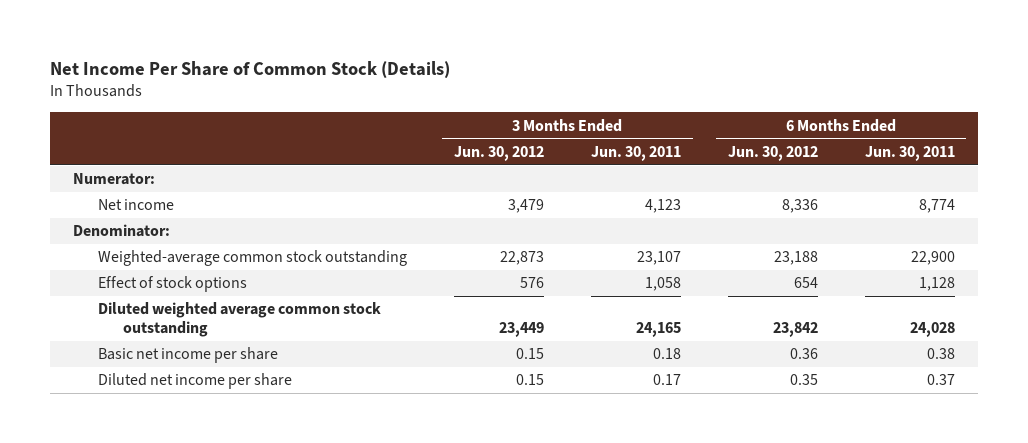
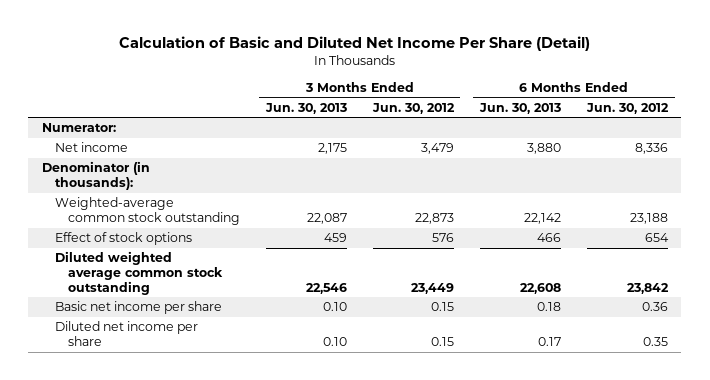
[49,60,450,78] Net Income Per Share of Common Stock (Details) -> [118,36,590,52] Calculation of Basic and Diluted Net Income Per Share (Detail)
[590,146,681,162] Jun. 30, 2011 -> none
[864,146,955,162] Jun. 30, 2011 -> none
none -> [264,102,347,114] Jun. 30, 2013
none -> [479,102,562,114] Jun. 30, 2013
[73,224,171,238] Denominator: -> [41,161,150,191] Denominator (in thousands):

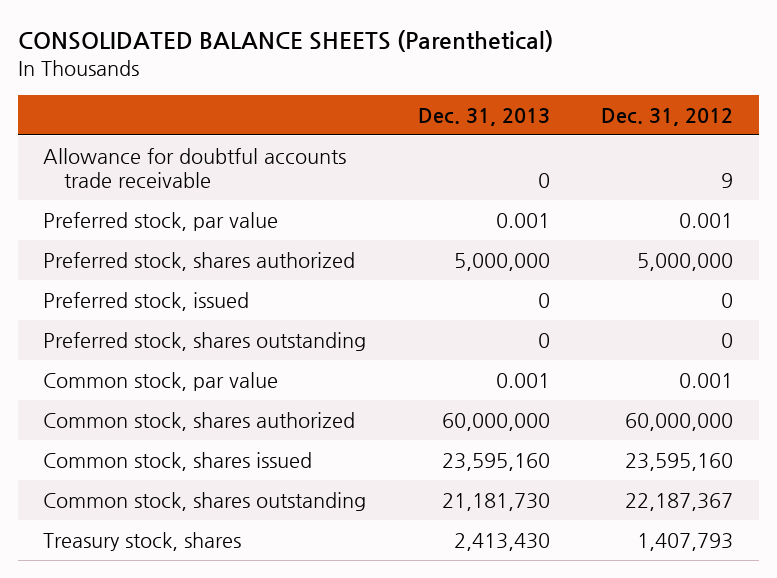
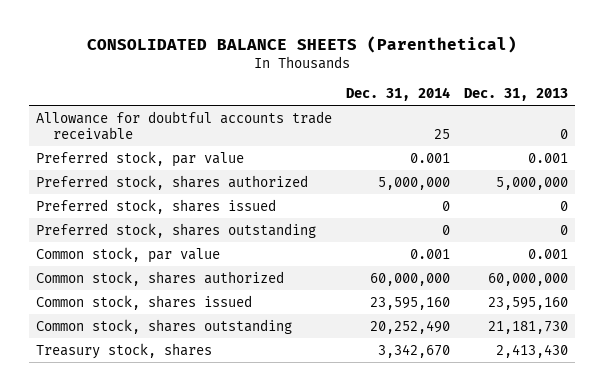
[601,107,734,126] Dec. 31, 2012 -> none
none -> [346,86,451,101] Dec. 31, 2014
[43,291,250,311] Preferred stock, issued -> [36,198,277,214] Preferred stock, shares issued

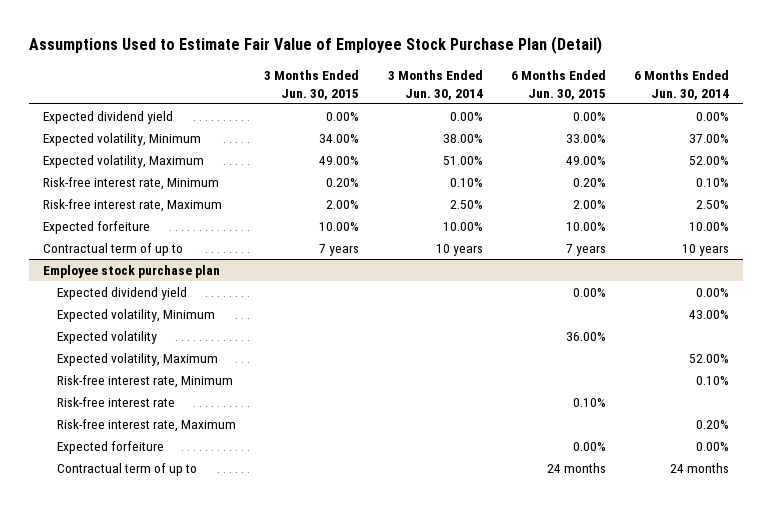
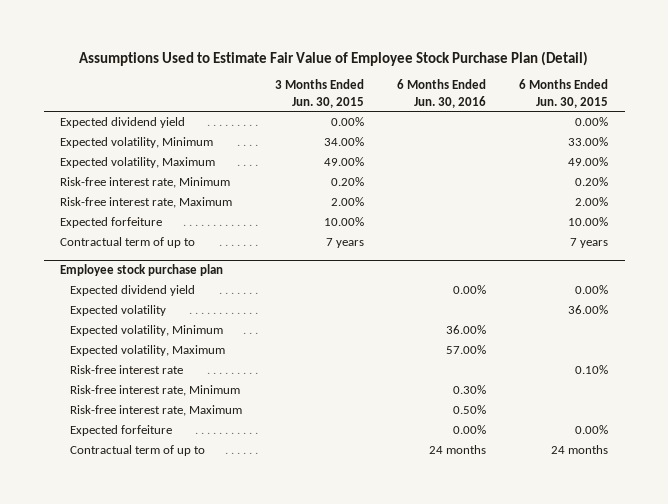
[387,70,483,100] 3 Months Ended Jun. 30, 2014 -> none
[634,70,730,100] 6 Months Ended Jun. 30, 2014 -> none
none -> [397,79,487,108] 6 Months Ended Jun. 30, 2016
[57,309,216,323] Expected volatility, Minimum -> [69,324,223,336] Expected volatility, Minimum
[57,375,234,389] Risk-free interest rate, Minimum -> [69,384,240,396] Risk-free interest rate, Minimum

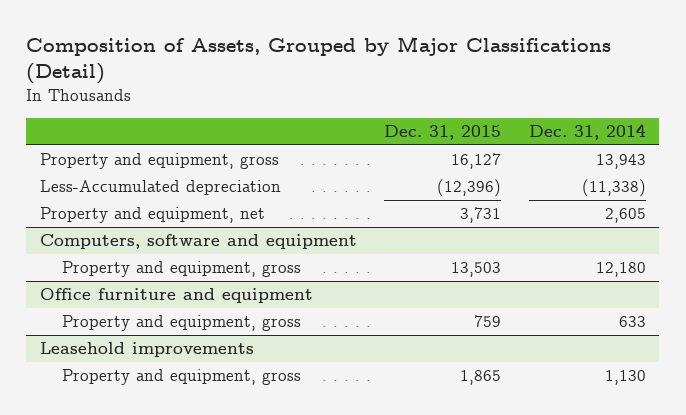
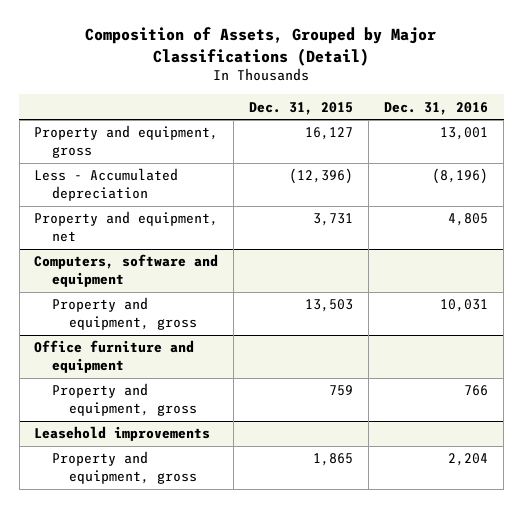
[528,123,646,140] Dec. 31, 2014 -> none
none -> [384,101,489,115] Dec. 31, 2016
[39,180,281,196] Less-Accumulated depreciation -> [34,168,179,201] Less - Accumulated depreciation

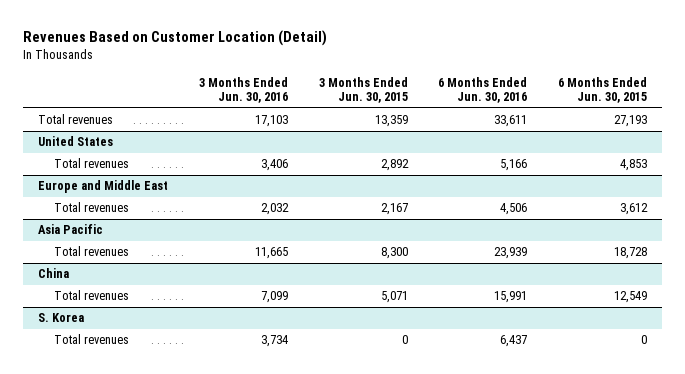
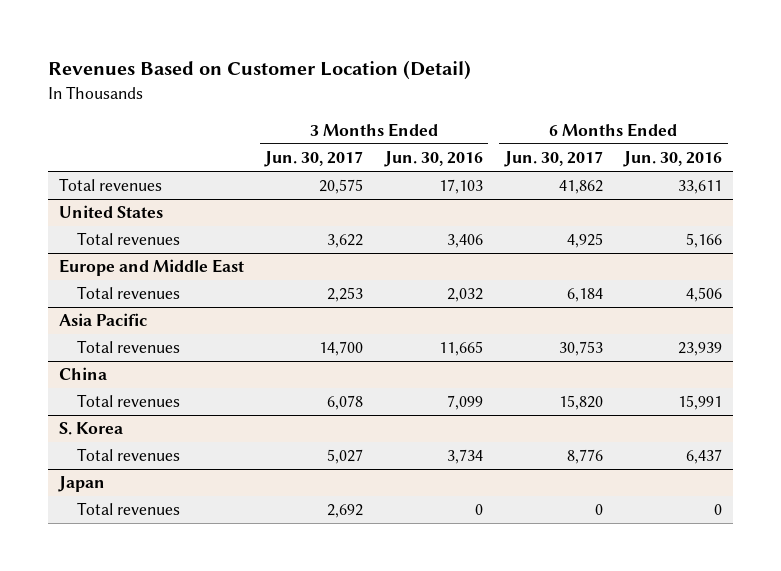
[318,76,408,104] 3 Months Ended Jun. 30, 2015 -> none
[557,76,647,104] 6 Months Ended Jun. 30, 2015 -> none
none -> [264,151,364,168] Jun. 30, 2017
none -> [503,151,603,168] Jun. 30, 2017
none -> [57,476,105,493] Japan
none -> [76,502,180,516] Total revenues

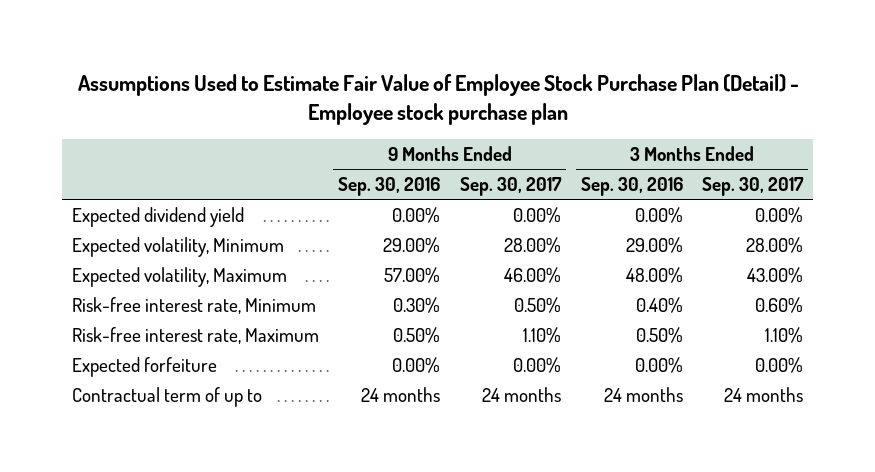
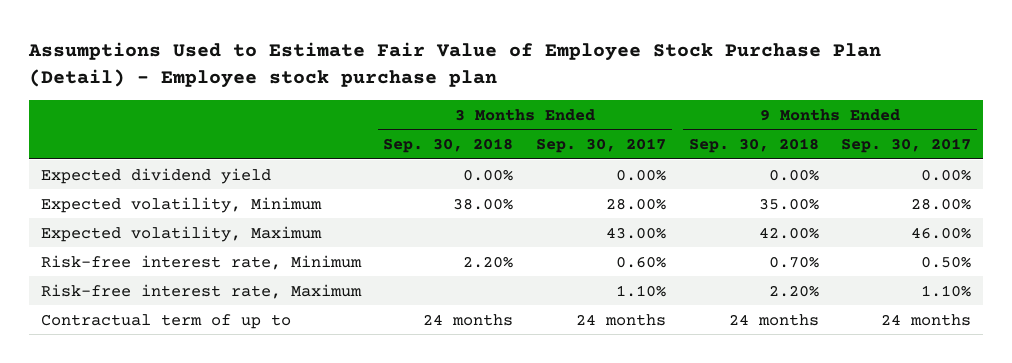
[338,177,441,197] Sep. 30, 2016 -> none
[580,177,683,197] Sep. 30, 2016 -> none
none -> [383,137,514,153] Sep. 30, 2018
none -> [688,137,819,153] Sep. 30, 2018
[71,356,217,377] Expected forfeiture -> none

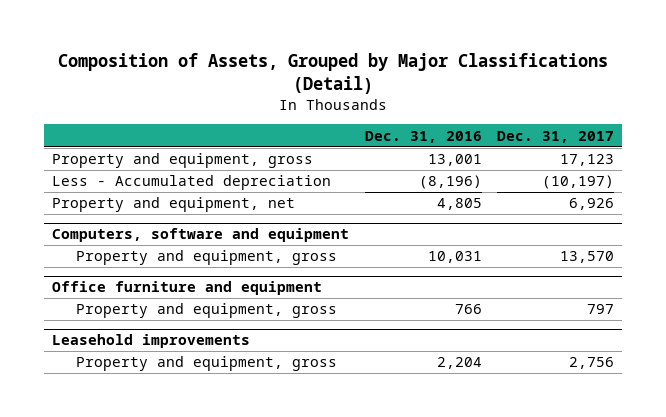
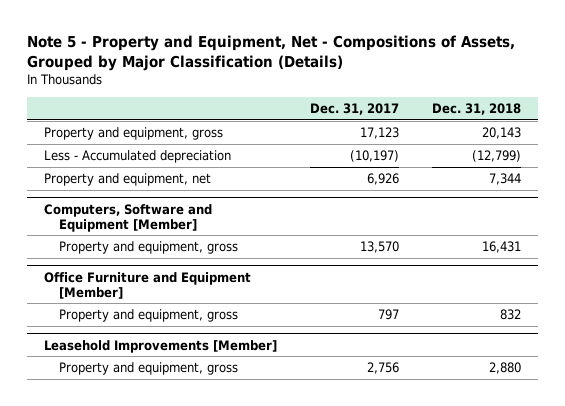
[58,53,609,94] Composition of Assets, Grouped by Major Classifications (Detail) -> [27,35,516,71] Note 5 - Property and Equipment, Net - Compositions of Assets, Grouped by Major Classification (Details)
[364,130,482,143] Dec. 31, 2016 -> none
none -> [432,102,522,115] Dec. 31, 2018
[52,228,350,243] Computers, software and equipment -> [43,203,212,232] Computers, Software and Equipment [Member]
[52,281,323,296] Office furniture and equipment -> [43,271,251,299] Office Furniture and Equipment [Member]
[52,334,251,349] Leasehold improvements -> [43,339,277,353] Leasehold Improvements [Member]

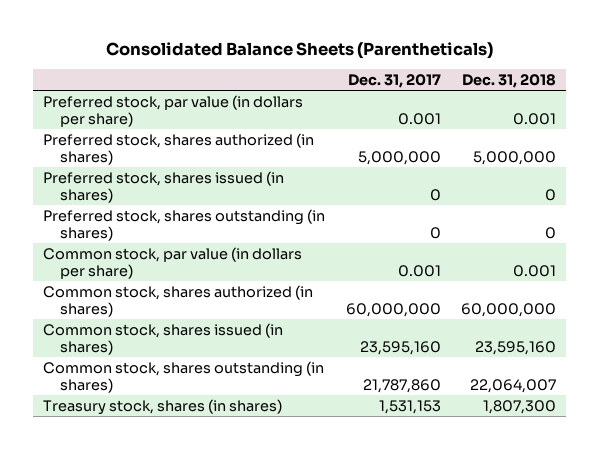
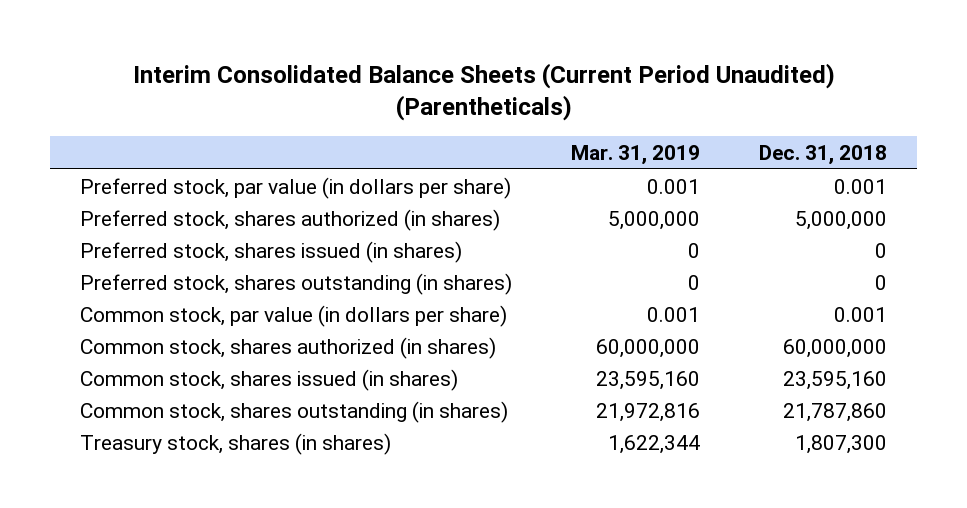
[105,41,493,59] Consolidated Balance Sheets (Parentheticals) -> [132,62,835,122] Interim Consolidated Balance Sheets (Current Period Unaudited) (Parentheticals)
[347,73,441,88] Dec. 31, 2017 -> none
none -> [571,145,701,166] Mar. 31, 2019
[470,378,557,393] 22,064,007 -> [783,402,888,422] 21,787,860

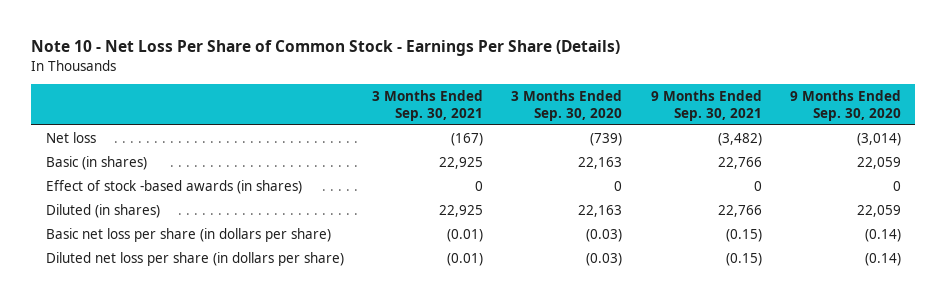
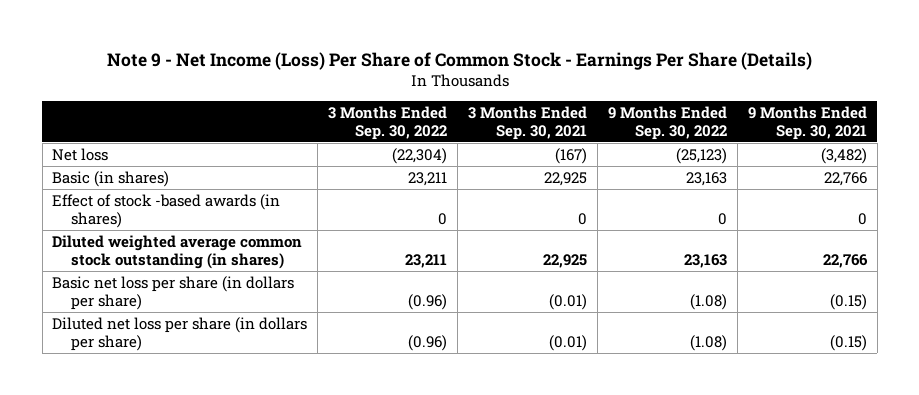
[31,40,621,57] Note 10 - Net Loss Per Share of Common Stock - Earnings Per Share (Details) -> [106,51,812,70] Note 9 - Net Income (Loss) Per Share of Common Stock - Earnings Per Share (Details)
[511,90,623,121] 3 Months Ended Sep. 30, 2020 -> none
[790,90,902,121] 9 Months Ended Sep. 30, 2020 -> none
none -> [328,106,448,141] 3 Months Ended Sep. 30, 2022
none -> [607,106,727,141] 9 Months Ended Sep. 30, 2022
[45,203,160,218] Diluted (in shares) -> [52,234,303,269] Diluted weighted average common stock outstanding (in shares)

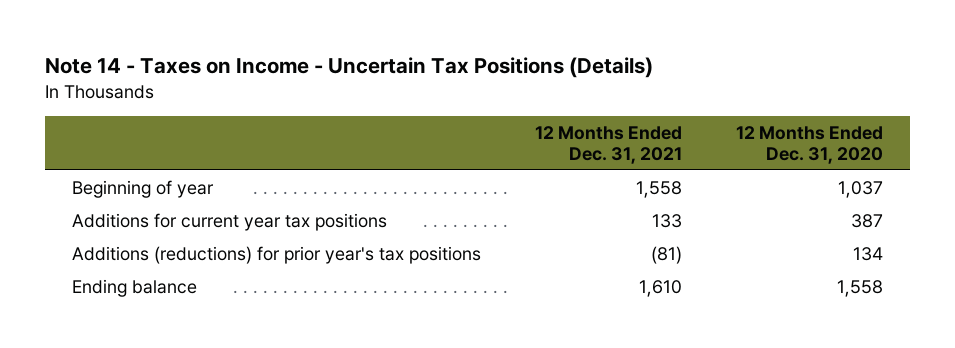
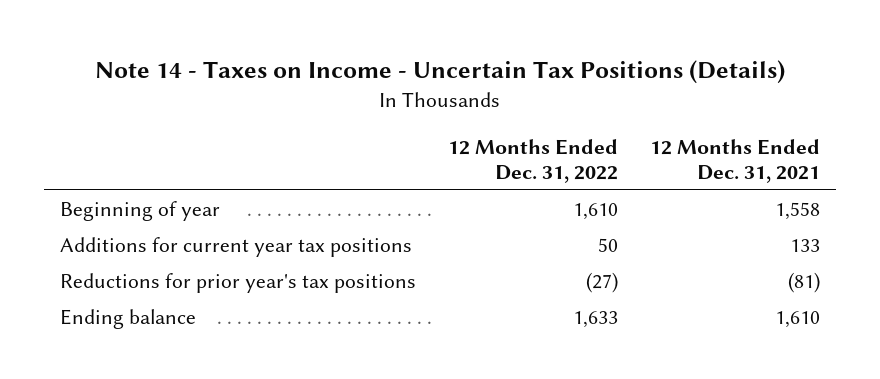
[735,125,883,164] 12 Months Ended Dec. 31, 2020 -> none
none -> [448,138,619,183] 12 Months Ended Dec. 31, 2022
[72,245,482,264] Additions (reductions) for prior year's tax positions -> [60,273,417,294] Reductions for prior year's tax positions

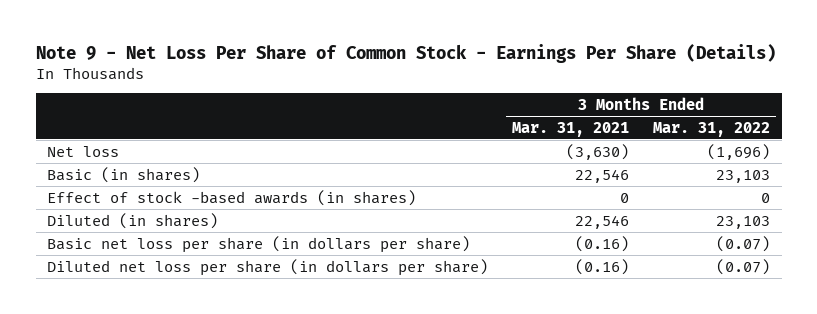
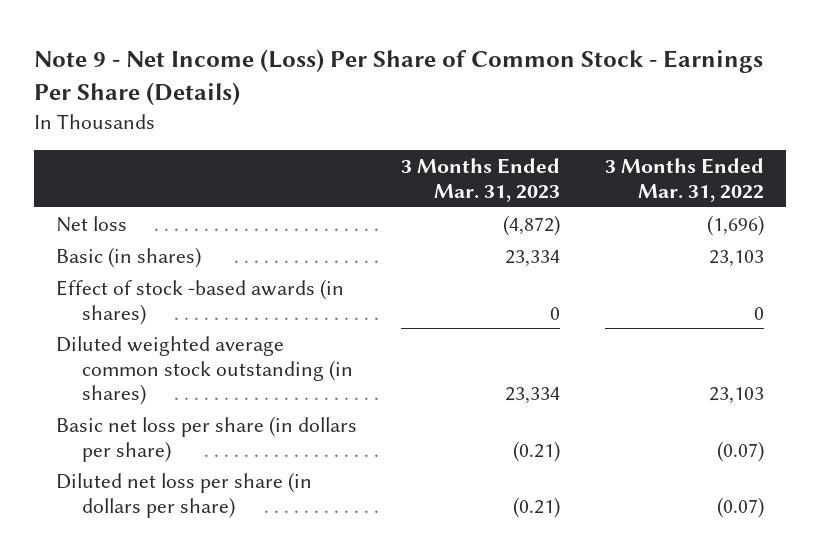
[35,43,776,63] Note 9 - Net Loss Per Share of Common Stock - Earnings Per Share (Details) -> [34,49,764,106] Note 9 - Net Income (Loss) Per Share of Common Stock - Earnings Per Share (Details)
[512,121,630,137] Mar. 31, 2021 -> none
none -> [401,157,561,202] 3 Months Ended Mar. 31, 2023
[47,212,219,229] Diluted (in shares) -> [56,335,353,406] Diluted weighted average common stock outstanding (in shares)

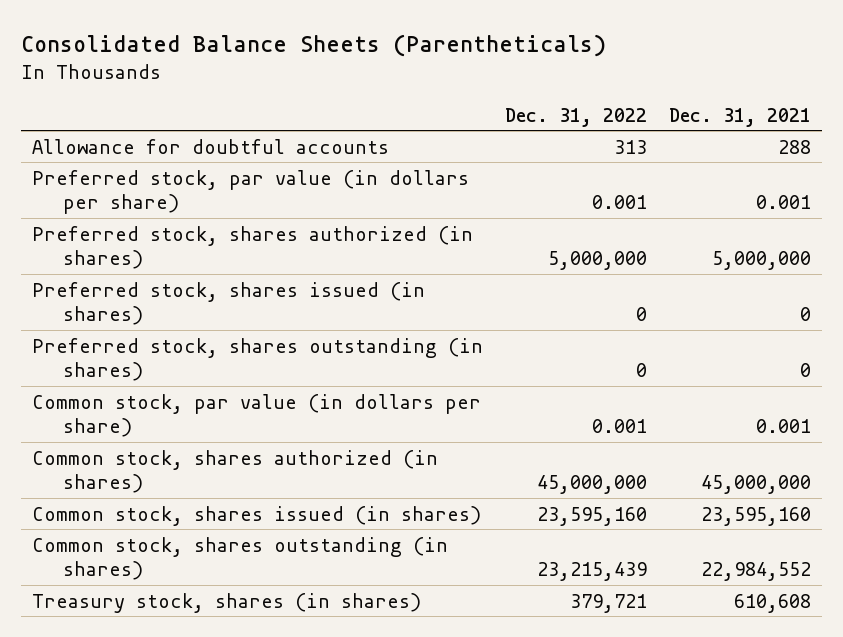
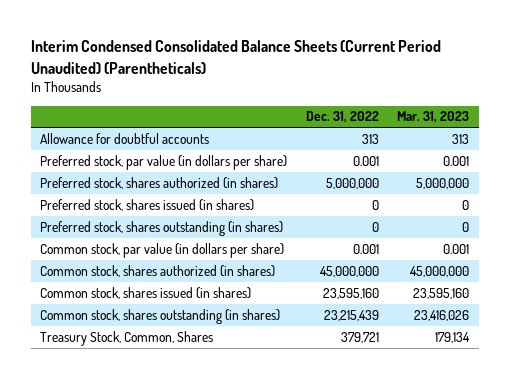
[21,34,607,58] Consolidated Balance Sheets (Parentheticals) -> [31,40,442,74] Interim Condensed Consolidated Balance Sheets (Current Period Unaudited) (Parentheticals)
[669,107,812,127] Dec. 31, 2021 -> none
none -> [397,111,470,124] Mar. 31, 2023
[32,592,422,613] Treasury stock, shares (in shares) -> [40,330,214,346] Treasury Stock, Common, Shares

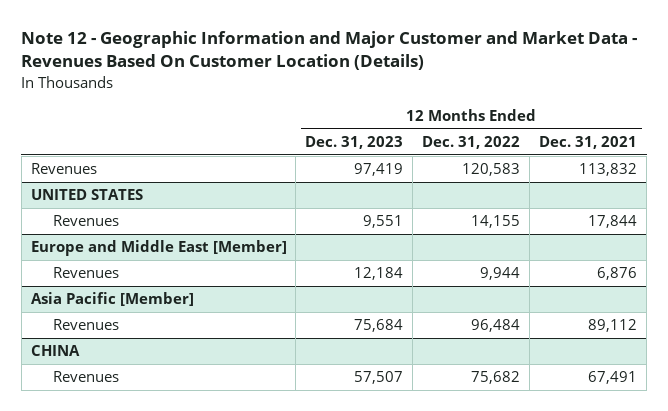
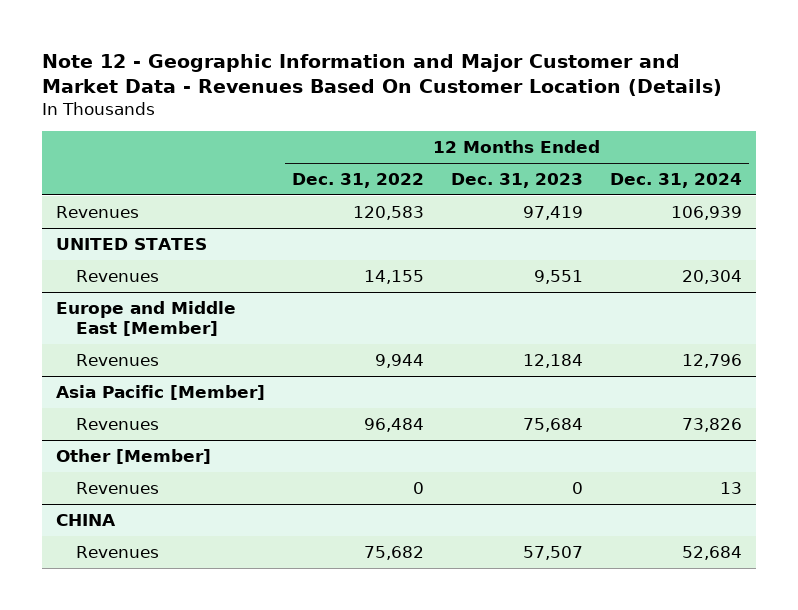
[539,136,638,150] Dec. 31, 2021 -> none
none -> [610,172,743,188] Dec. 31, 2024
none -> [55,448,211,464] Other [Member]
none -> [76,481,160,494] Revenues

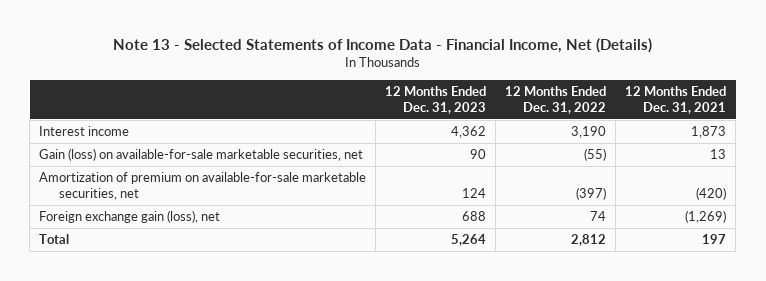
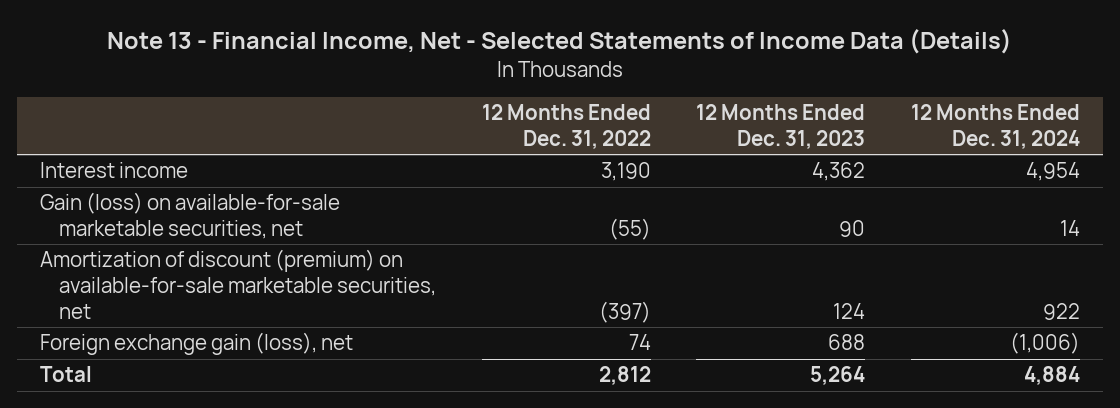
[112,37,652,53] Note 13 - Selected Statements of Income Data - Financial Income, Net (Details) -> [107,29,1013,55] Note 13 - Financial Income, Net - Selected Statements of Income Data (Details)
[625,85,727,114] 12 Months Ended Dec. 31, 2021 -> none
none -> [910,104,1080,150] 12 Months Ended Dec. 31, 2024
[39,172,367,200] Amortization of premium on available-for-sale marketable securities, net -> [40,249,436,319] Amortization of discount (premium) on available-for-sale marketable securities, net

